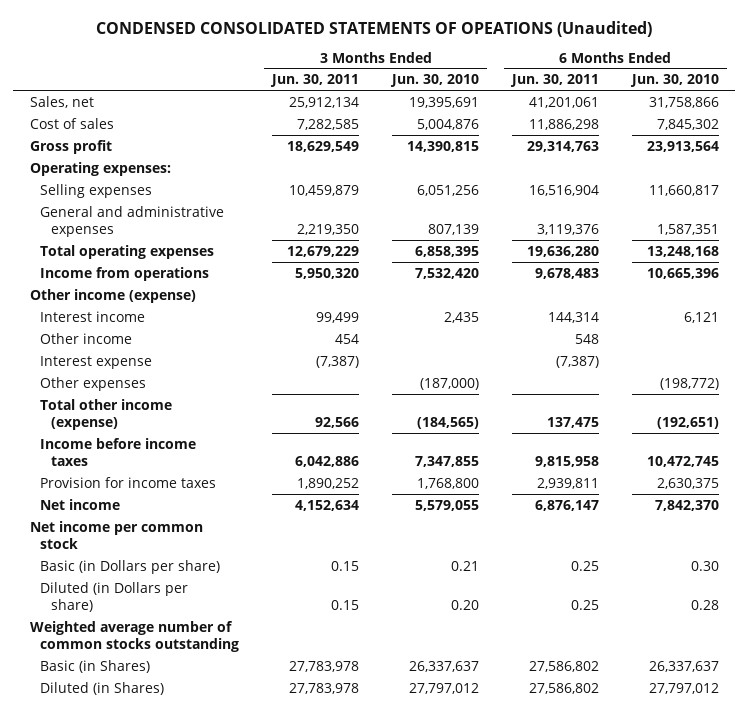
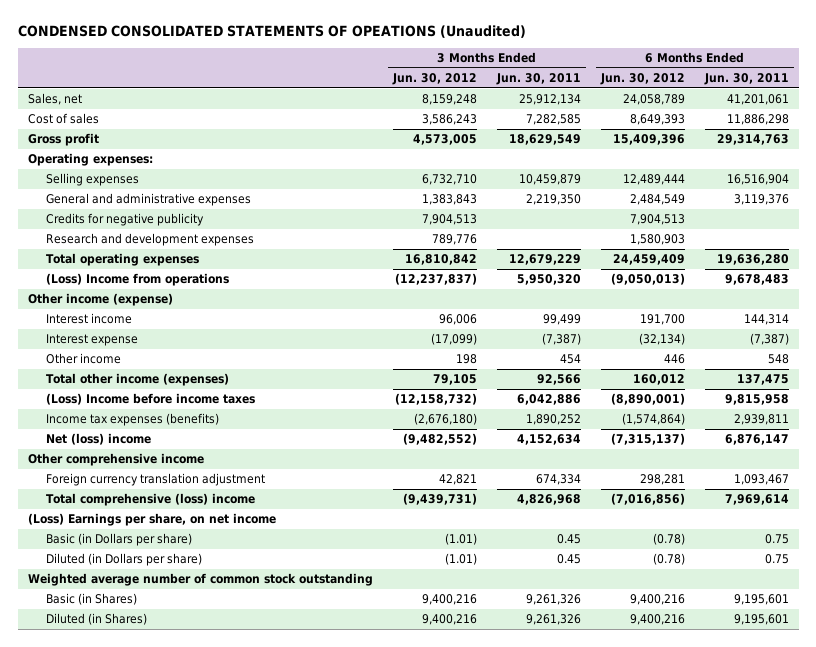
[390,74,480,88] Jun. 30, 2010 -> none
[629,74,719,88] Jun. 30, 2010 -> none
none -> [391,72,477,85] Jun. 30, 2012
none -> [599,72,685,85] Jun. 30, 2012
none -> [46,213,205,227] Credits for negative publicity
none -> [46,233,255,247] Research and development expenses
[40,266,210,281] Income from operations -> [46,273,230,287] (Loss) Income from operations
[40,376,147,391] Other expenses -> none
[29,520,203,549] Net income per common stock -> none
[40,332,133,344] Other income -> [46,353,122,365] Other income
[40,398,173,430] Total other income (expense) -> [46,373,230,387] Total other income (expenses)
[40,437,197,466] Income before income taxes -> [46,393,256,406] (Loss) Income before income taxes
[40,476,217,488] Provision for income taxes -> [46,413,220,427] Income tax expenses (benefits)
[40,498,121,510] Net income -> [46,433,152,446] Net (loss) income
none -> [27,453,204,467] Other comprehensive income
none -> [46,473,266,487] Foreign currency translation adjustment
none -> [46,493,256,507] Total comprehensive (loss) income
none -> [27,513,276,527] (Loss) Earnings per share, on net income
[331,560,360,571] 0.15 -> [556,534,581,545] 0.45
[570,560,599,571] 0.25 -> [764,534,789,545] 0.75
[331,599,360,610] 0.15 -> [556,554,581,565] 0.45
[570,599,599,610] 0.25 -> [764,554,789,565] 0.75
[29,620,240,652] Weighted average number of common stocks outstanding -> [27,573,373,587] Weighted average number of common stock outstanding
[289,660,360,672] 27,783,978 -> [525,594,581,606] 9,261,326
[528,660,599,672] 27,586,802 -> [733,594,789,606] 9,195,601
[289,682,360,694] 27,783,978 -> [525,614,581,626] 9,261,326
[528,682,599,694] 27,586,802 -> [733,614,789,626] 9,195,601

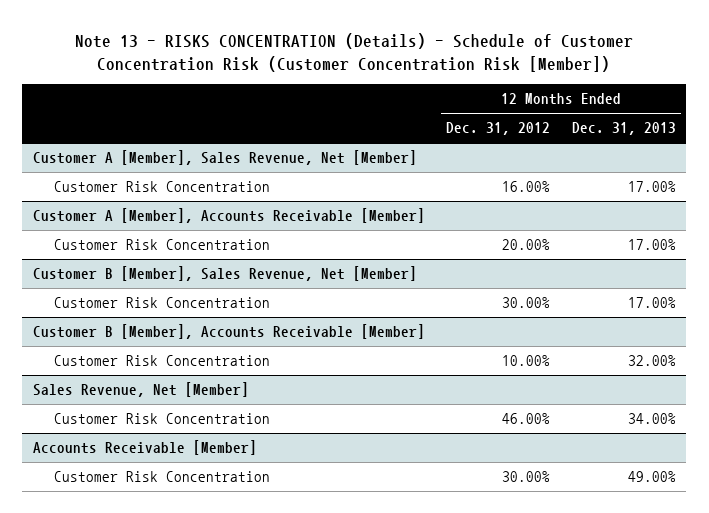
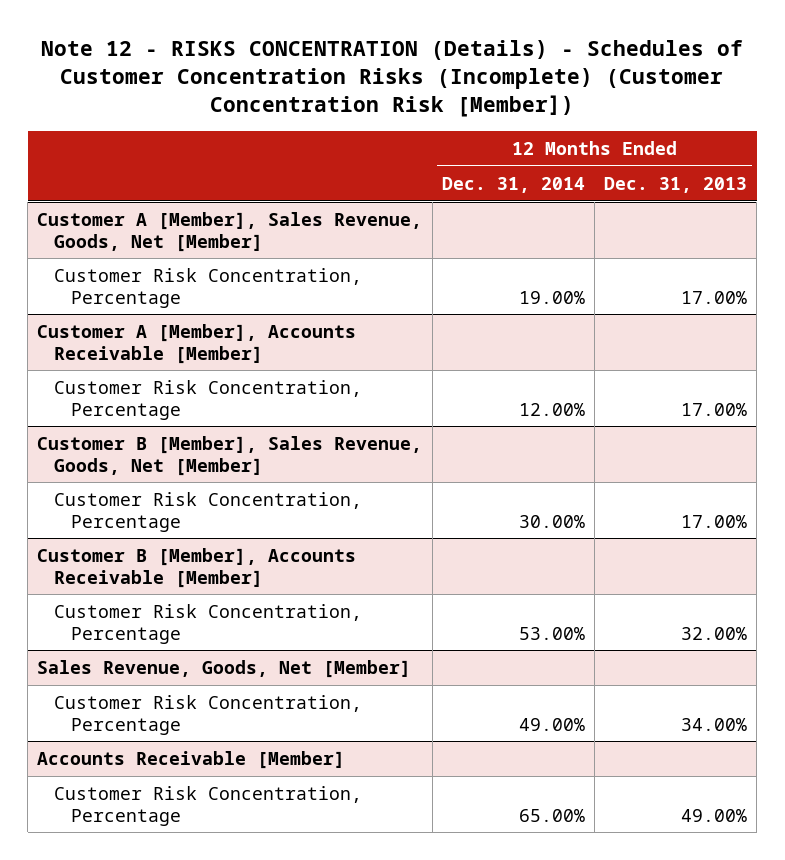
[75,32,634,72] Note 13 - RISKS CONCENTRATION (Details) - Schedule of Customer Concentration Risk (Customer Concentration Risk [Member]) -> [41,39,744,118] Note 12 - RISKS CONCENTRATION (Details) - Schedules of Customer Concentration Risks (Incomplete) (Customer Concentration Risk [Member])
[446,122,551,136] Dec. 31, 2012 -> none
none -> [441,176,585,193] Dec. 31, 2014
[33,150,418,166] Customer A [Member], Sales Revenue, Net [Member] -> [37,212,423,252] Customer A [Member], Sales Revenue, Goods, Net [Member]
[53,181,270,193] Customer Risk Concentration -> [54,268,363,308] Customer Risk Concentration, Percentage
[53,239,270,251] Customer Risk Concentration -> [54,380,363,420] Customer Risk Concentration, Percentage
[33,266,418,282] Customer B [Member], Sales Revenue, Net [Member] -> [37,436,423,476] Customer B [Member], Sales Revenue, Goods, Net [Member]
[53,297,270,309] Customer Risk Concentration -> [54,492,363,532] Customer Risk Concentration, Percentage
[53,355,270,367] Customer Risk Concentration -> [54,604,363,644] Customer Risk Concentration, Percentage
[33,382,250,398] Sales Revenue, Net [Member] -> [37,660,412,679] Sales Revenue, Goods, Net [Member]
[53,413,270,425] Customer Risk Concentration -> [54,695,363,735] Customer Risk Concentration, Percentage
[53,471,270,483] Customer Risk Concentration -> [54,786,363,826] Customer Risk Concentration, Percentage

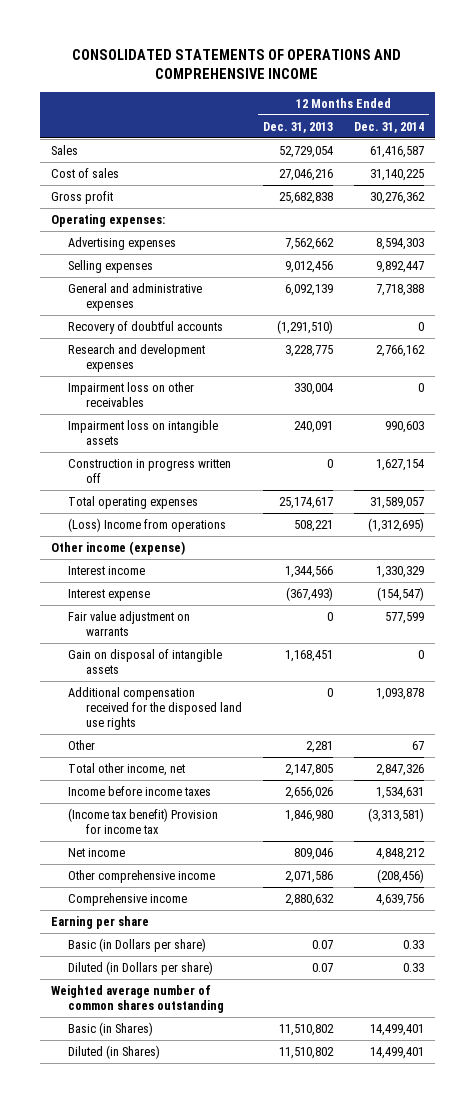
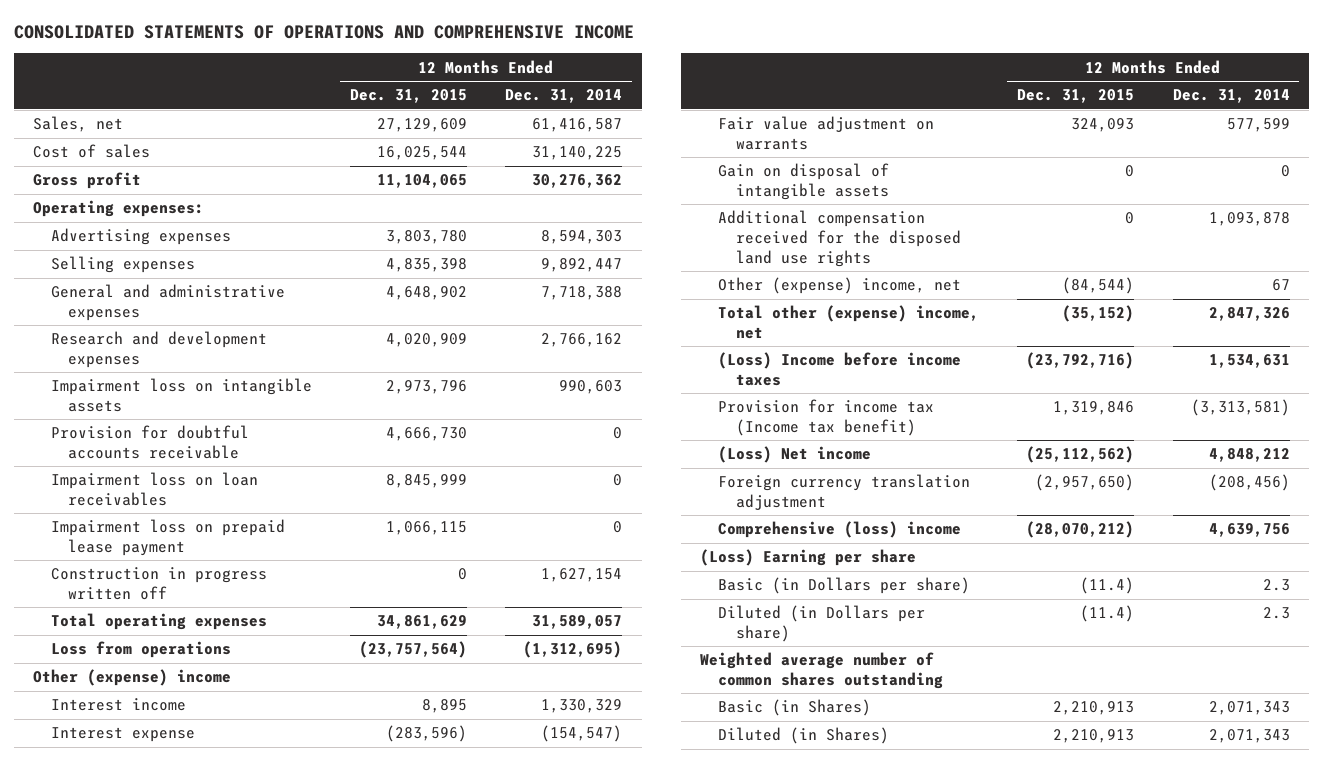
[263,121,334,133] Dec. 31, 2013 -> none
none -> [350,89,468,104] Dec. 31, 2015
[50,144,78,155] Sales -> [32,116,123,133] Sales, net
[68,320,224,334] Recovery of doubtful accounts -> none
[68,381,195,408] Impairment loss on other receivables -> none
none -> [50,425,249,460] Provision for doubtful accounts receivable
none -> [50,472,258,507] Impairment loss on loan receivables
none -> [50,519,285,557] Impairment loss on prepaid lease payment
[68,517,227,532] (Loss) Income from operations -> [50,641,231,659] Loss from operations
[50,540,185,555] Other income (expense) -> [32,669,231,687] Other (expense) income
[68,739,96,750] Other -> none
none -> [717,277,961,295] Other (expense) income, net
[68,762,186,776] Total other income, net -> [717,305,979,340] Total other (expense) income, net
[68,785,212,796] Income before income taxes -> [717,352,961,387] (Loss) Income before income taxes
[68,807,219,835] (Income tax benefit) Provision for income tax -> [717,399,934,437] Provision for income tax (Income tax benefit)
[68,847,126,857] Net income -> [717,446,871,464] (Loss) Net income
[68,869,216,883] Other comprehensive income -> [717,474,970,511] Foreign currency translation adjustment
[68,892,188,906] Comprehensive income -> [717,521,961,539] Comprehensive (loss) income
[50,915,149,929] Earning per share -> [699,549,916,567] (Loss) Earning per share
[403,939,425,949] 0.33 -> [1262,579,1290,592] 2.3
[403,962,425,972] 0.33 -> [1262,607,1290,620] 2.3
[370,1023,425,1036] 14,499,401 -> [1208,701,1290,716] 2,071,343
[370,1046,425,1059] 14,499,401 -> [1208,729,1290,744] 2,071,343

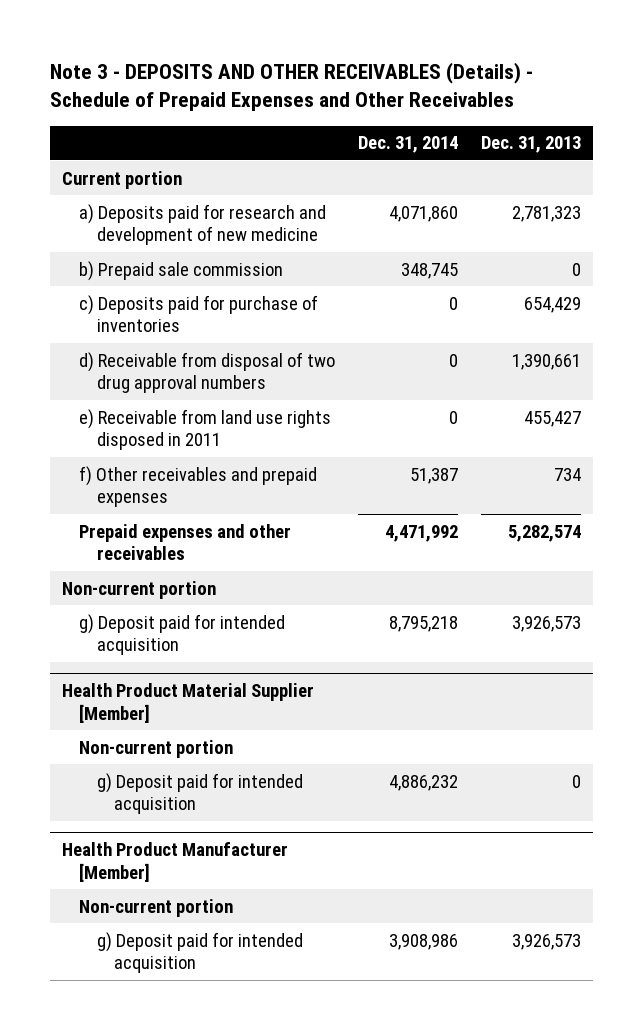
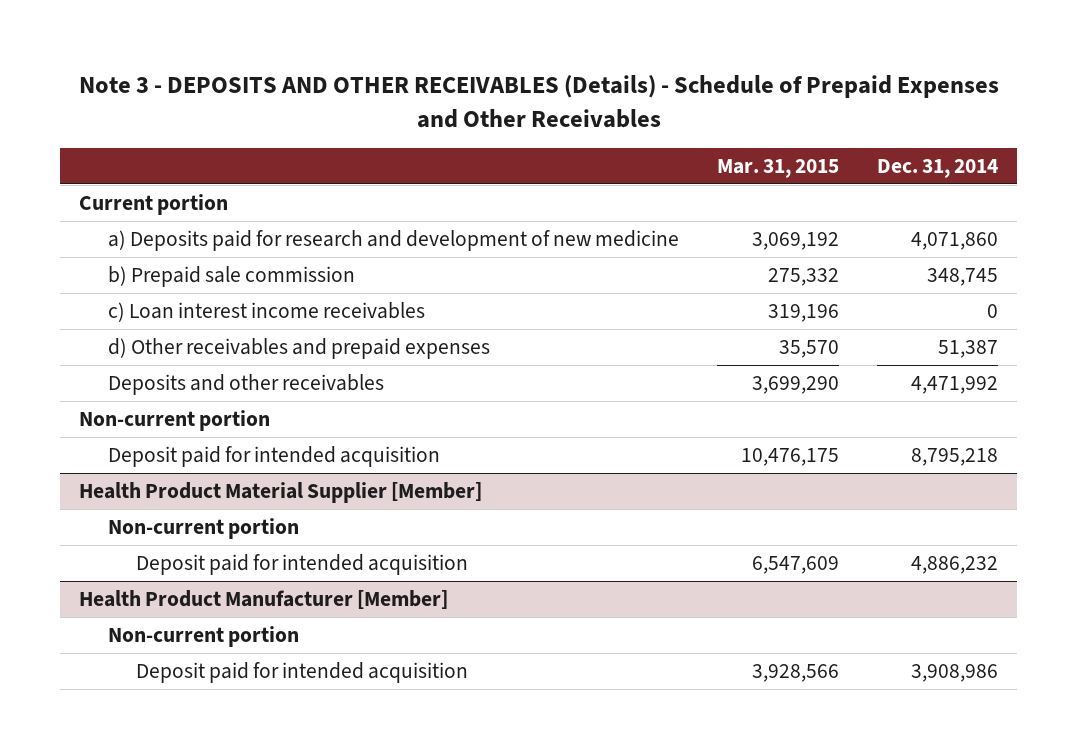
[481,136,582,154] Dec. 31, 2013 -> none
none -> [716,158,839,178] Mar. 31, 2015
[79,294,319,333] c) Deposits paid for purchase of inventories -> none
[79,351,336,394] d) Receivable from disposal of two drug approval numbers -> none
[79,408,332,451] e) Receivable from land use rights disposed in 2011 -> [107,301,425,322] c) Loan interest income receivables
[79,465,318,508] f) Other receivables and prepaid expenses -> [107,337,490,359] d) Other receivables and prepaid expenses
[79,523,292,561] Prepaid expenses and other receivables -> [107,373,384,395] Deposits and other receivables
[79,613,286,656] g) Deposit paid for intended acquisition -> [107,445,440,467] Deposit paid for intended acquisition
[96,772,303,815] g) Deposit paid for intended acquisition -> [136,553,469,575] Deposit paid for intended acquisition
[96,931,303,974] g) Deposit paid for intended acquisition -> [136,661,469,683] Deposit paid for intended acquisition

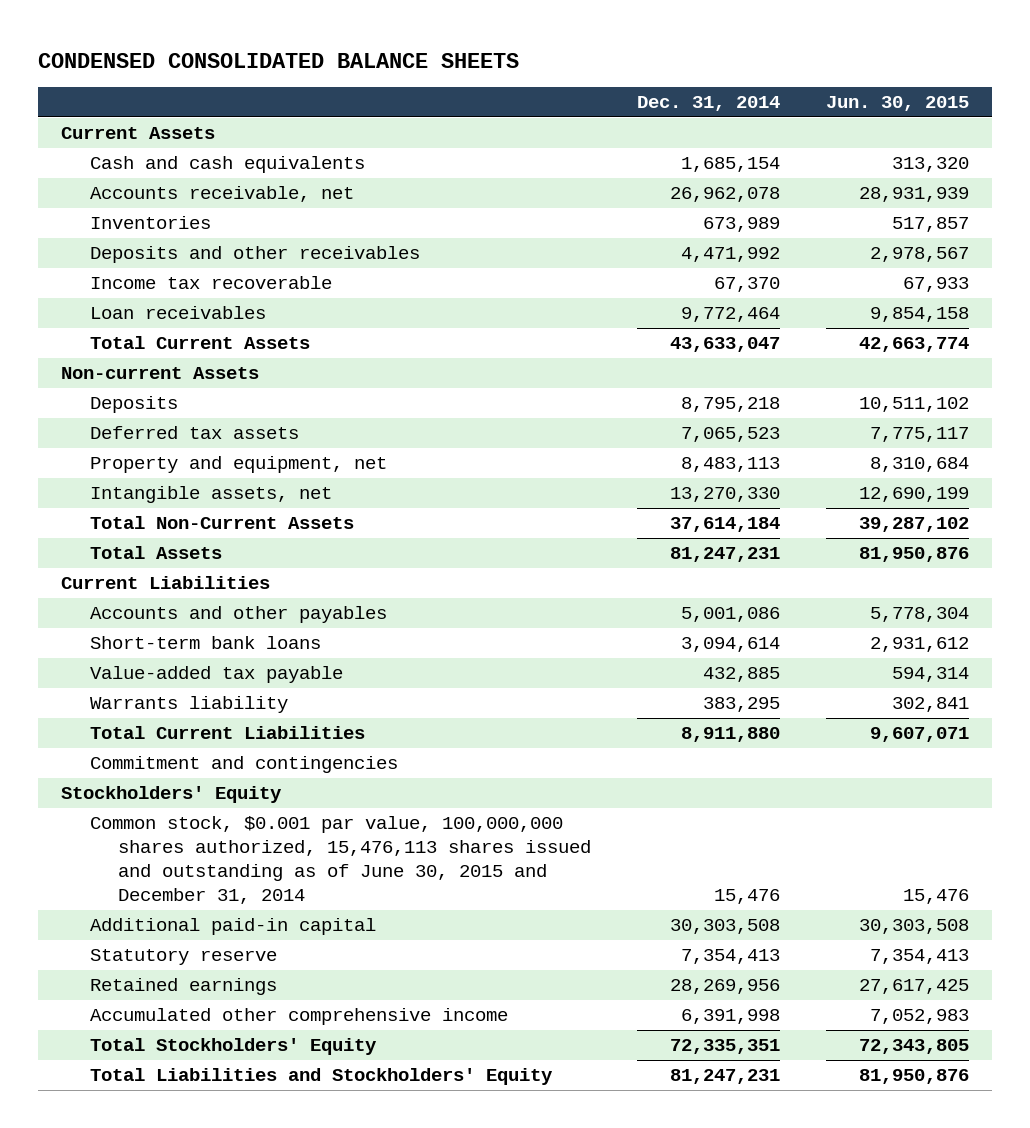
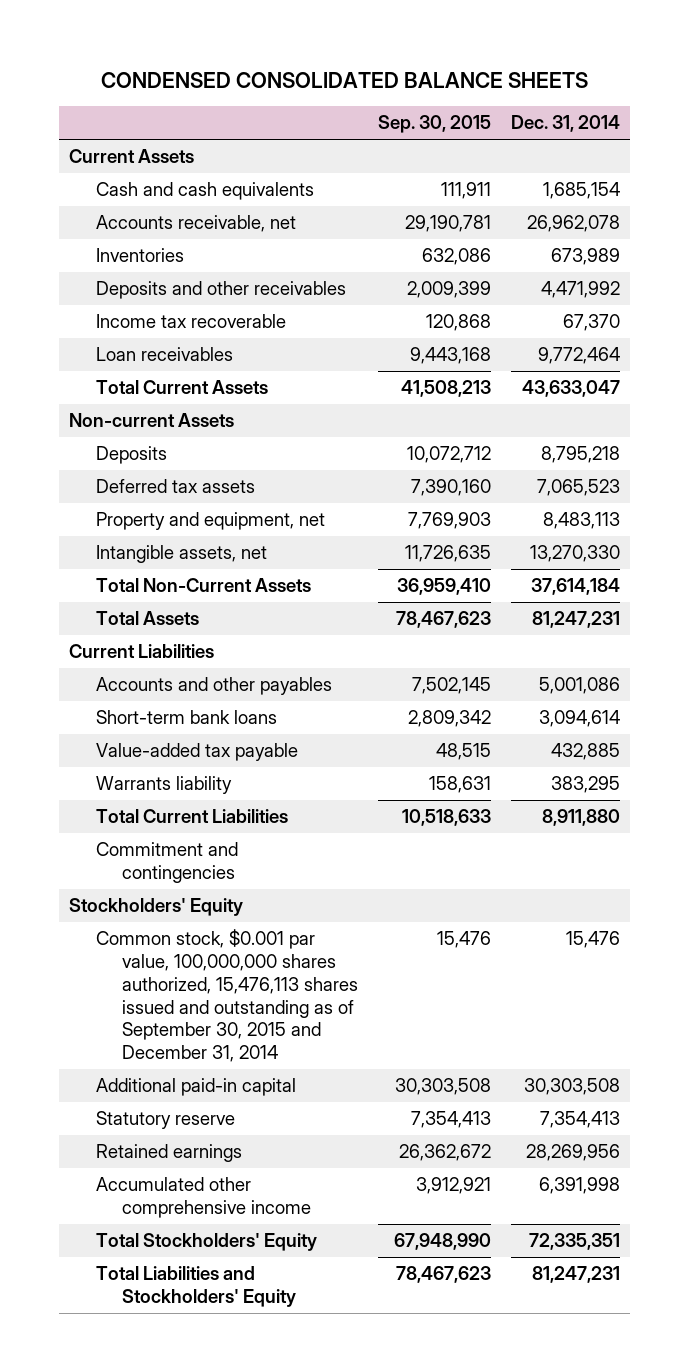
[826,96,970,112] Jun. 30, 2015 -> none
none -> [378,115,492,134] Sep. 30, 2015
[89,816,592,904] Common stock, $0.001 par value, 100,000,000 shares authorized, 15,476,113 shares issued and outstanding as of June 30, 2015 and December 31, 2014 -> [95,929,359,1063] Common stock, $0.001 par value, 100,000,000 shares authorized, 15,476,113 shares issued and outstanding as of September 30, 2015 and December 31, 2014

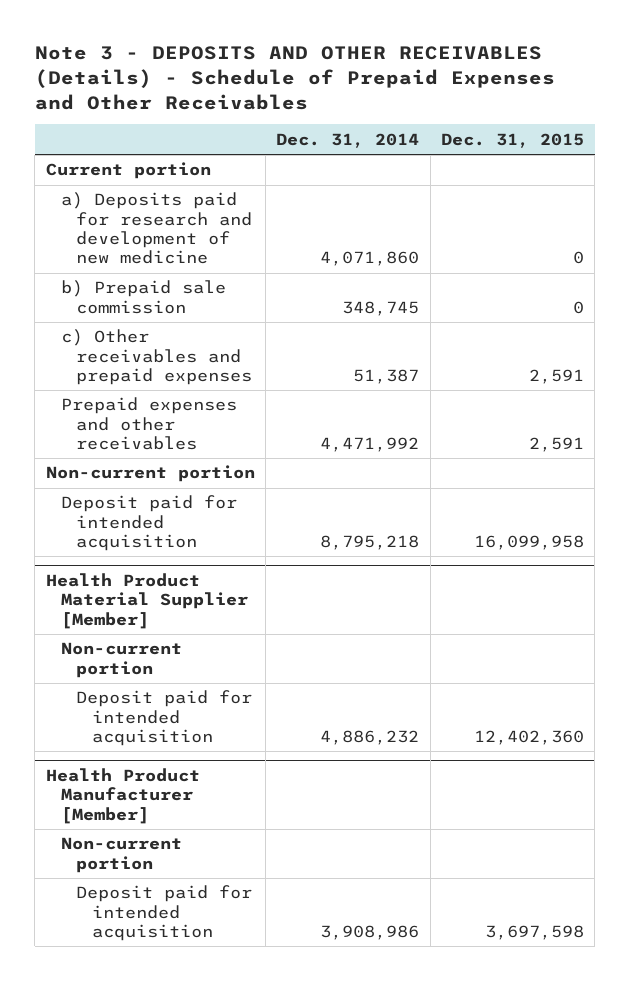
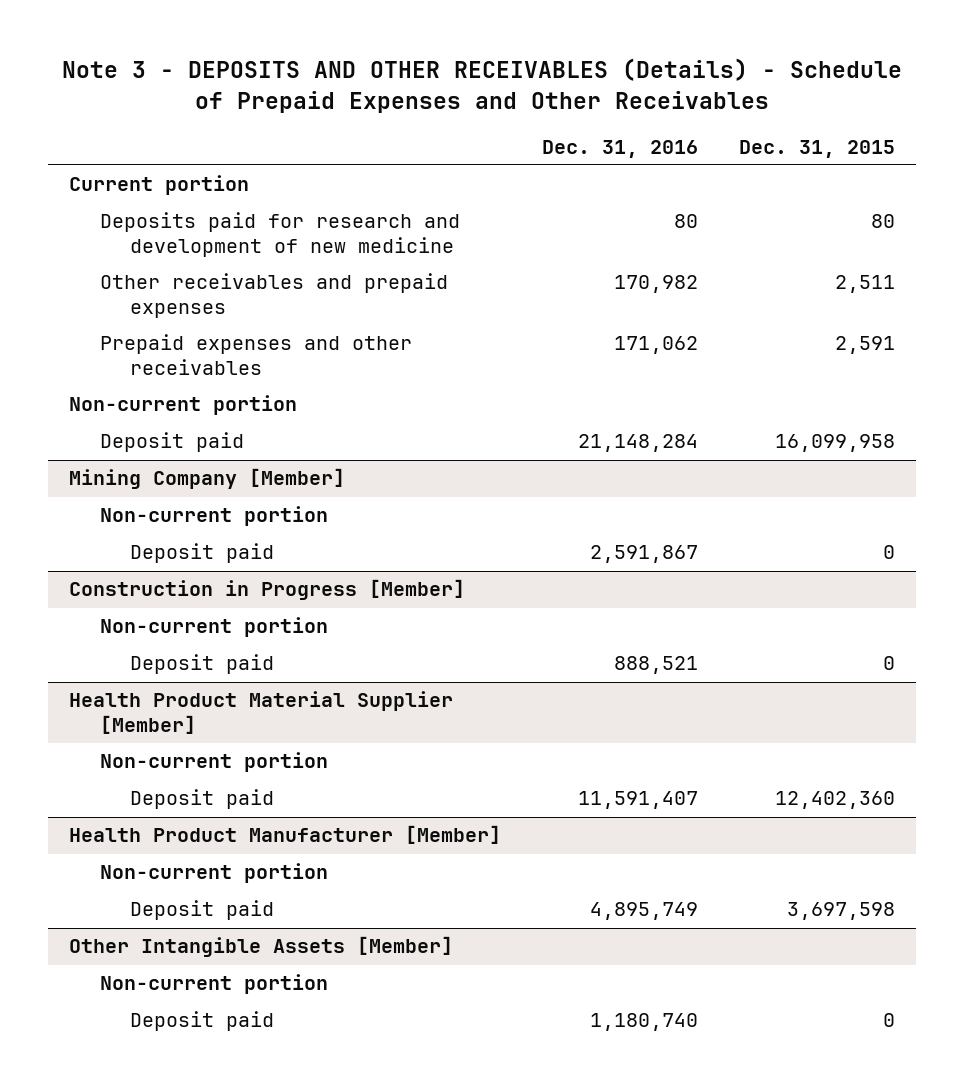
[276,132,420,148] Dec. 31, 2014 -> none
none -> [541,139,698,158] Dec. 31, 2016
[61,280,227,314] b) Prepaid sale commission -> none
[61,192,253,265] a) Deposits paid for research and development of new medicine -> [99,212,460,257] Deposits paid for research and development of new medicine
[572,251,584,265] 0 -> [871,214,896,229] 80
[61,329,253,386] c) Other receivables and prepaid expenses -> [99,273,448,318] Other receivables and prepaid expenses
[528,369,584,385] 2,591 -> [835,275,896,294] 2,511
[61,495,238,552] Deposit paid for intended acquisition -> [99,432,244,453] Deposit paid
none -> [68,468,345,490] Mining Company [Member]
none -> [99,506,328,527] Non-current portion
none -> [130,543,275,564] Deposit paid
none -> [68,579,465,601] Construction in Progress [Member]
none -> [99,617,328,638] Non-current portion
none -> [130,654,275,675] Deposit paid
[76,690,253,747] Deposit paid for intended acquisition -> [130,789,275,810] Deposit paid
[76,885,253,942] Deposit paid for intended acquisition -> [130,900,275,921] Deposit paid
none -> [68,936,453,958] Other Intangible Assets [Member]
none -> [99,974,328,995] Non-current portion
none -> [130,1011,275,1032] Deposit paid

